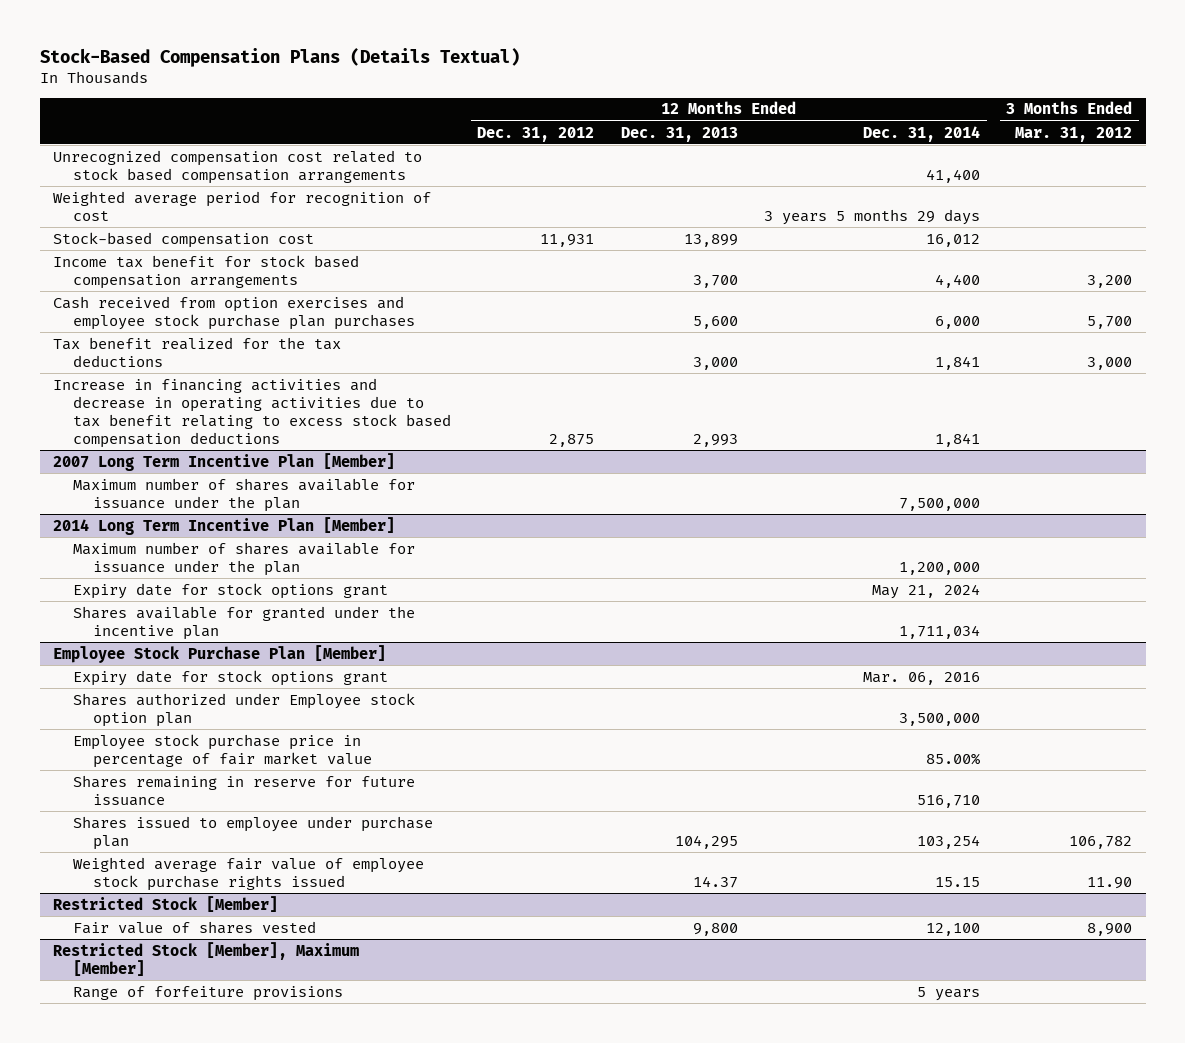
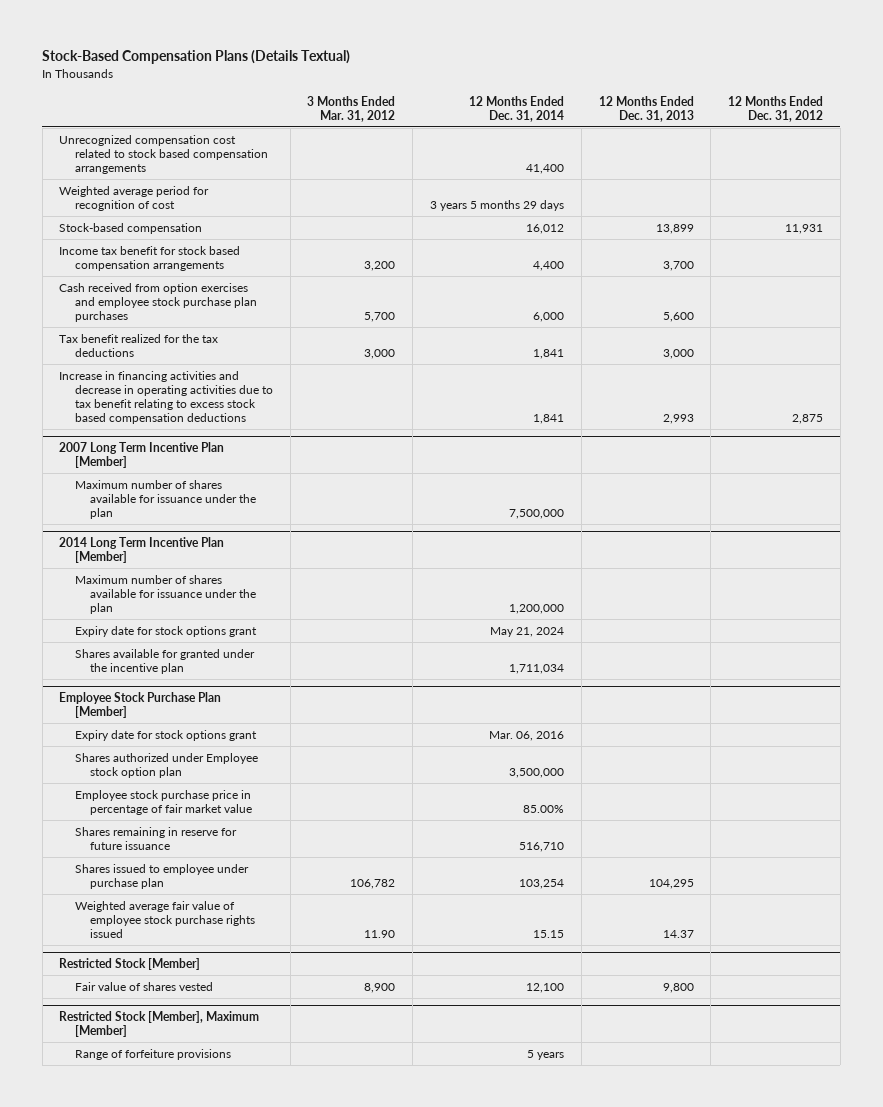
[52,231,314,248] Stock-based compensation cost -> [59,222,203,234] Stock-based compensation

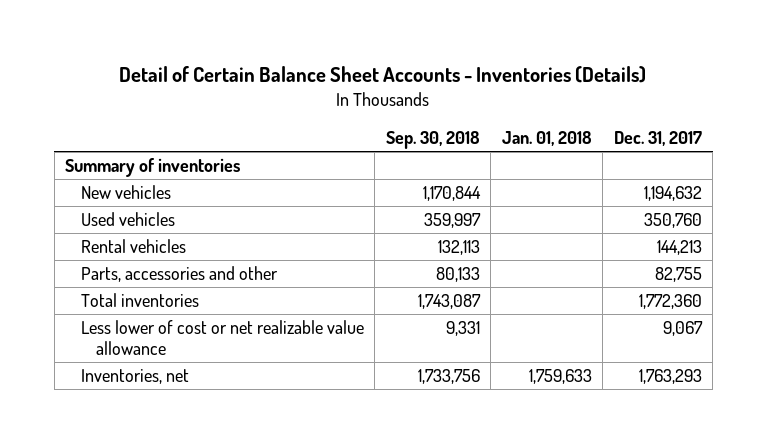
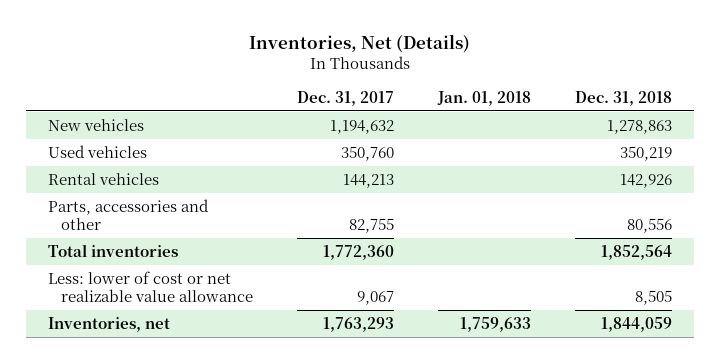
[119,66,647,84] Detail of Certain Balance Sheet Accounts - Inventories (Details) -> [249,34,471,54] Inventories, Net (Details)
[385,131,480,150] Sep. 30, 2018 -> none
none -> [575,90,673,106] Dec. 31, 2018
[65,158,241,178] Summary of inventories -> none
[80,320,364,356] Less lower of cost or net realizable value allowance -> [48,270,253,303] Less: lower of cost or net realizable value allowance

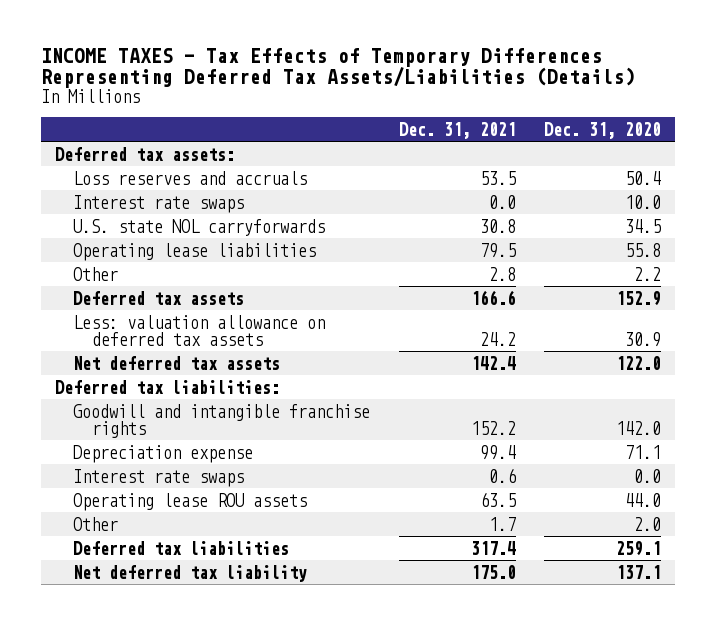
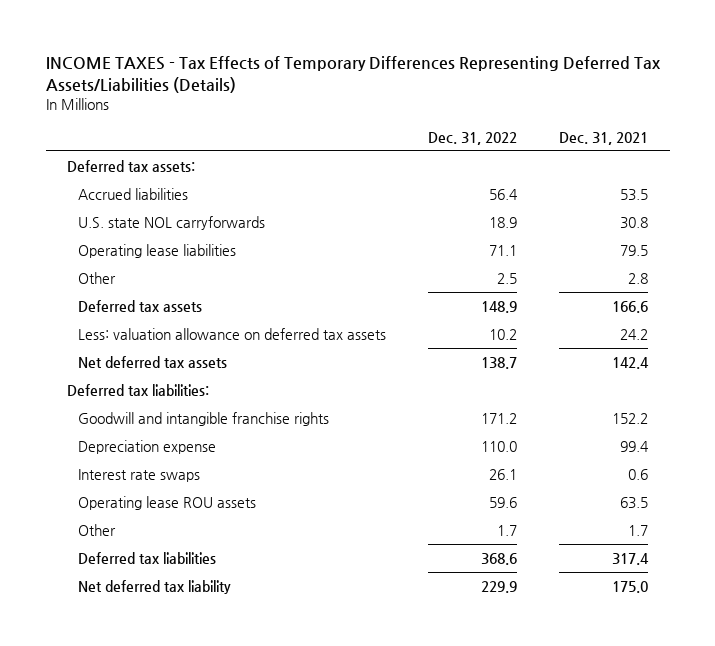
[543,121,661,139] Dec. 31, 2020 -> none
none -> [428,131,518,145] Dec. 31, 2022
[73,194,245,213] Interest rate swaps -> none
[73,170,308,185] Loss reserves and accruals -> [78,187,189,200] Accrued liabilities

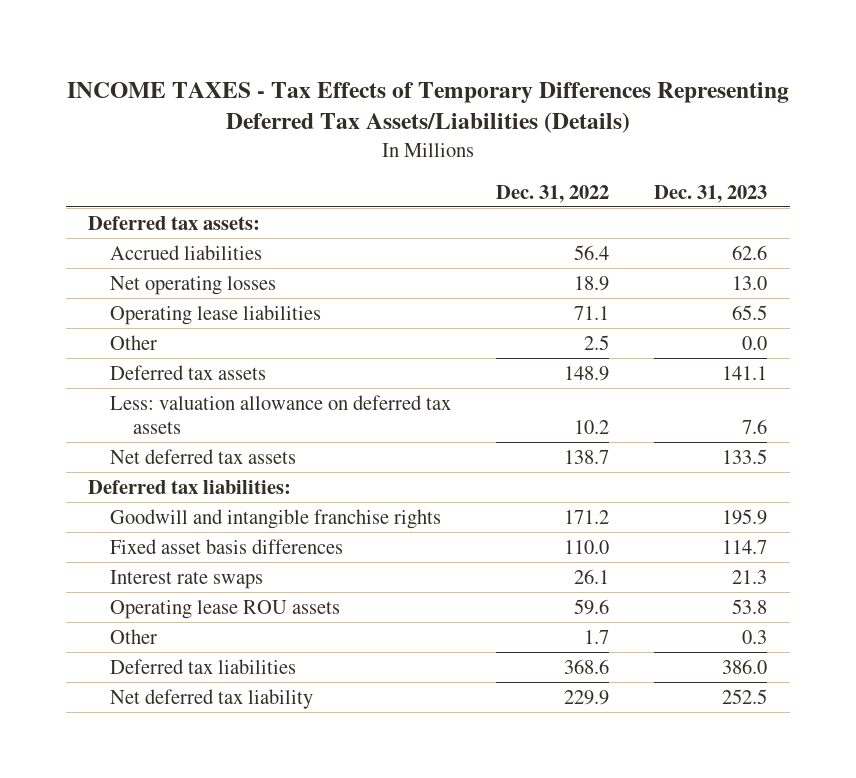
[559,131,649,145] Dec. 31, 2021 -> none
none -> [654,184,768,203] Dec. 31, 2023
[78,215,266,230] U.S. state NOL carryforwards -> [110,275,277,295] Net operating losses
[78,439,217,454] Depreciation expense -> [110,538,344,554] Fixed asset basis differences

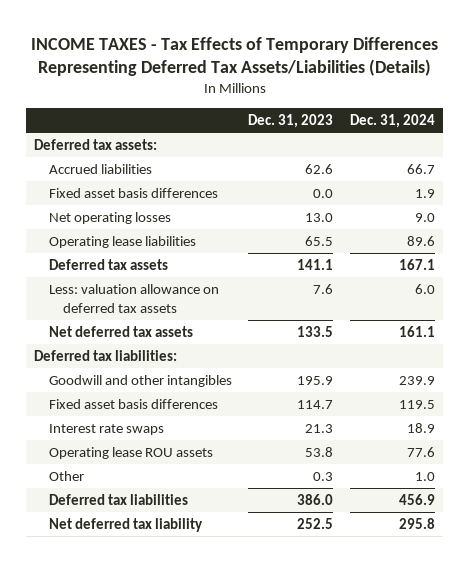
[496,184,610,203] Dec. 31, 2022 -> none
none -> [349,113,435,128] Dec. 31, 2024
none -> [48,187,218,198] Fixed asset basis differences
[110,334,158,350] Other -> none
[110,508,442,529] Goodwill and intangible franchise rights -> [48,374,232,387] Goodwill and other intangibles

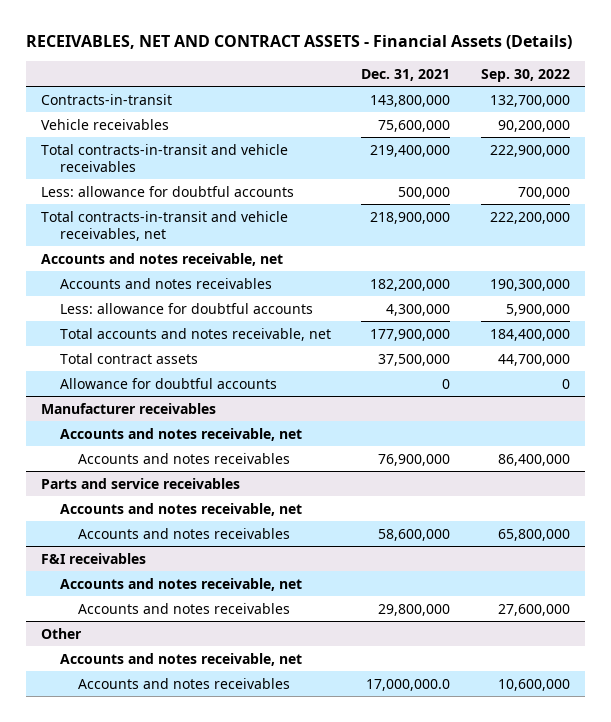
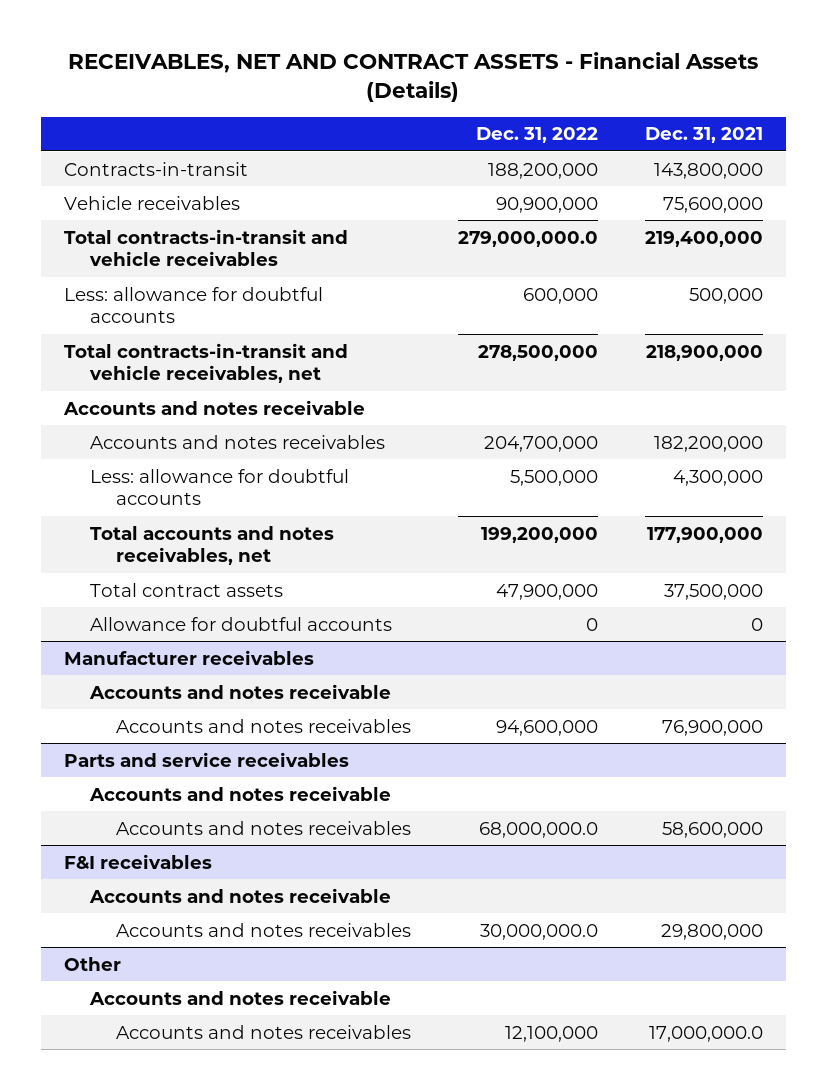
[481,68,571,82] Sep. 30, 2022 -> none
none -> [475,127,598,144] Dec. 31, 2022
[41,252,284,266] Accounts and notes receivable, net -> [63,399,366,415] Accounts and notes receivable
[59,327,331,341] Total accounts and notes receivable, net -> [89,525,334,566] Total accounts and notes receivables, net
[59,427,302,441] Accounts and notes receivable, net -> [88,683,391,699] Accounts and notes receivable
[59,502,302,516] Accounts and notes receivable, net -> [88,785,391,801] Accounts and notes receivable
[59,577,302,591] Accounts and notes receivable, net -> [88,887,391,903] Accounts and notes receivable
[59,652,302,666] Accounts and notes receivable, net -> [88,989,391,1005] Accounts and notes receivable

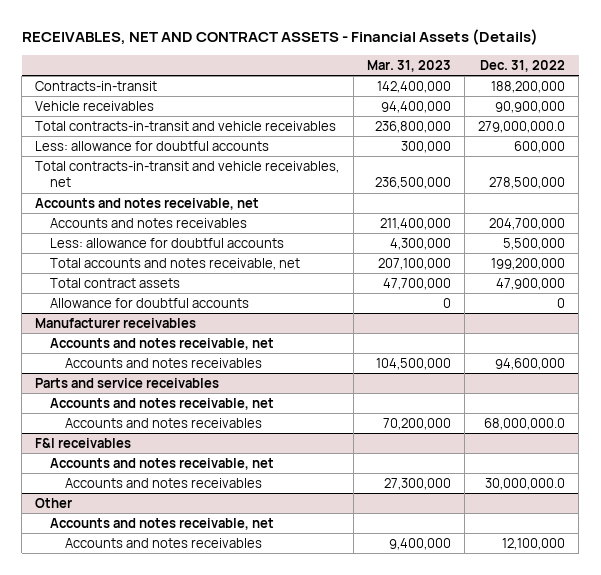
[644,127,763,144] Dec. 31, 2021 -> none
none -> [366,59,451,72] Mar. 31, 2023
[63,399,366,415] Accounts and notes receivable -> [35,197,260,210] Accounts and notes receivable, net
[89,525,334,566] Total accounts and notes receivables, net -> [50,257,301,270] Total accounts and notes receivable, net
[88,683,391,699] Accounts and notes receivable -> [50,337,275,350] Accounts and notes receivable, net
[88,785,391,801] Accounts and notes receivable -> [50,397,275,410] Accounts and notes receivable, net
[88,887,391,903] Accounts and notes receivable -> [50,457,275,470] Accounts and notes receivable, net
[88,989,391,1005] Accounts and notes receivable -> [50,517,275,530] Accounts and notes receivable, net

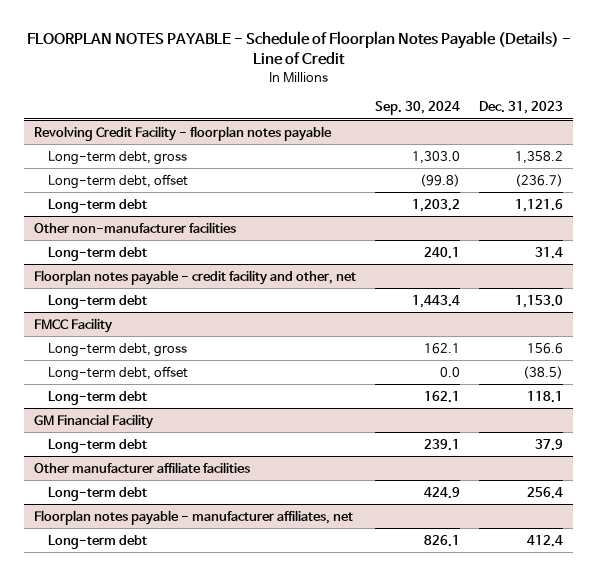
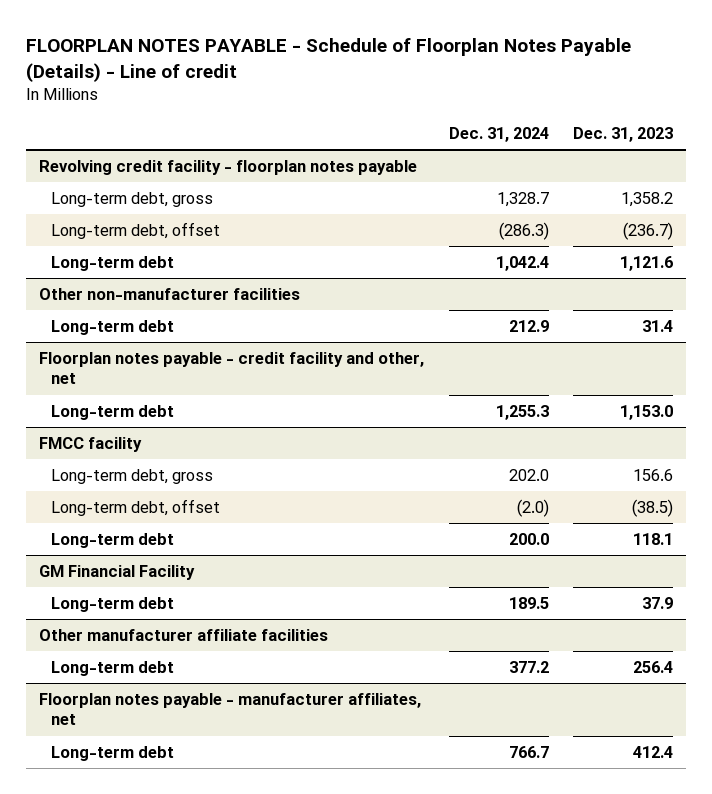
[26,31,571,66] FLOORPLAN NOTES PAYABLE - Schedule of Floorplan Notes Payable (Details) - Line of Credit -> [26,38,632,82] FLOORPLAN NOTES PAYABLE - Schedule of Floorplan Notes Payable (Details) - Line of credit
[375,101,461,116] Sep. 30, 2024 -> none
none -> [448,127,549,143] Dec. 31, 2024
[33,125,332,141] Revolving Credit Facility - floorplan notes payable -> [38,160,417,176] Revolving credit facility - floorplan notes payable
[33,317,113,333] FMCC Facility -> [38,437,142,453] FMCC facility

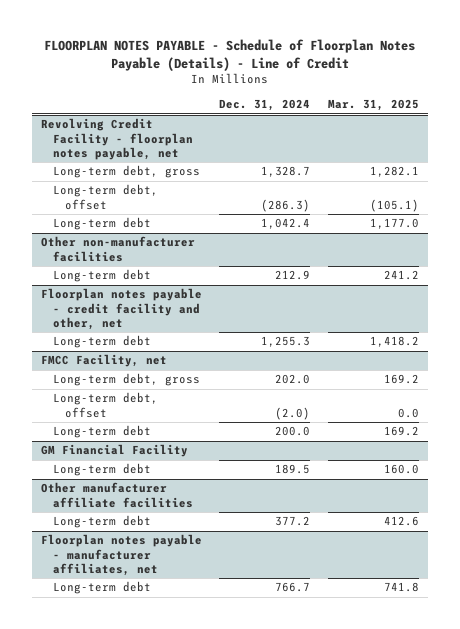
[26,38,632,82] FLOORPLAN NOTES PAYABLE - Schedule of Floorplan Notes Payable (Details) - Line of credit -> [43,38,415,71] FLOORPLAN NOTES PAYABLE - Schedule of Floorplan Notes Payable (Details) - Line of Credit
[573,127,674,143] Dec. 31, 2023 -> none
none -> [328,99,420,112] Mar. 31, 2025
[38,160,417,176] Revolving credit facility - floorplan notes payable -> [40,118,193,160] Revolving Credit Facility - floorplan notes payable, net
[38,437,142,453] FMCC facility -> [40,354,167,368] FMCC Facility, net

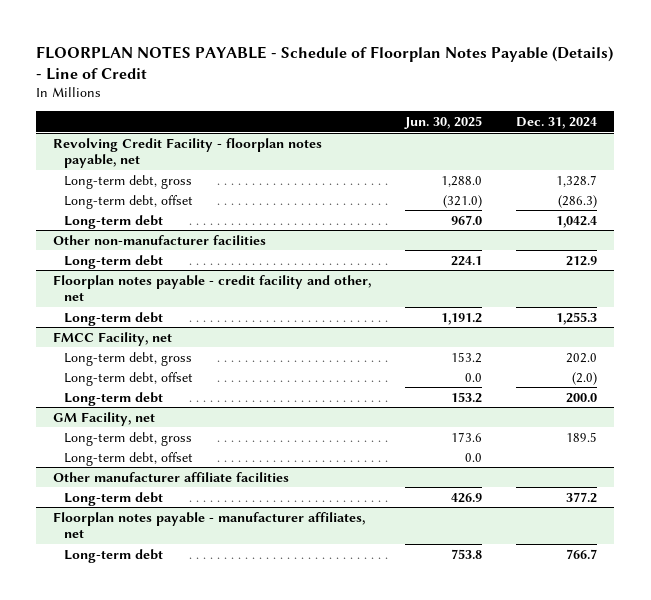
[328,99,420,112] Mar. 31, 2025 -> none
none -> [404,115,483,129] Jun. 30, 2025
[40,444,188,458] GM Financial Facility -> [53,411,156,426] GM Facility, net
[52,463,151,477] Long-term debt -> [64,431,193,446] Long-term debt, gross
none -> [64,451,194,466] Long-term debt, offset

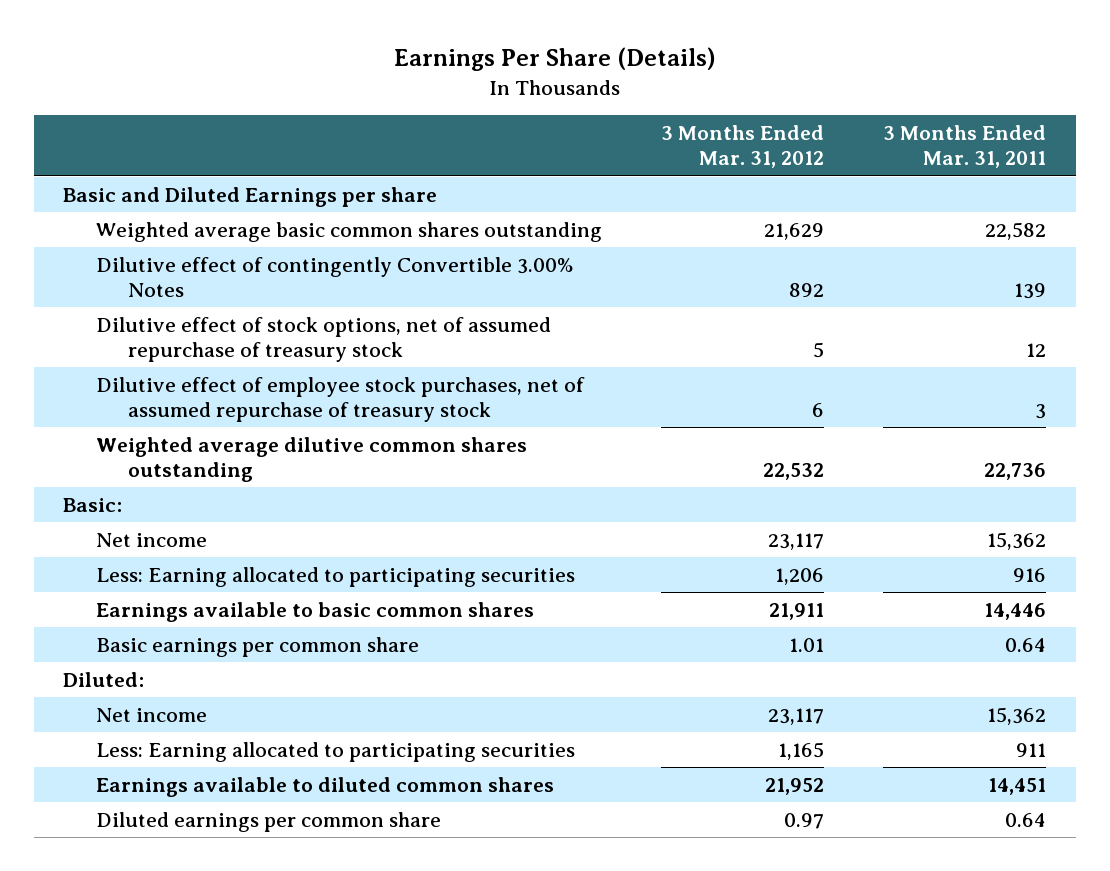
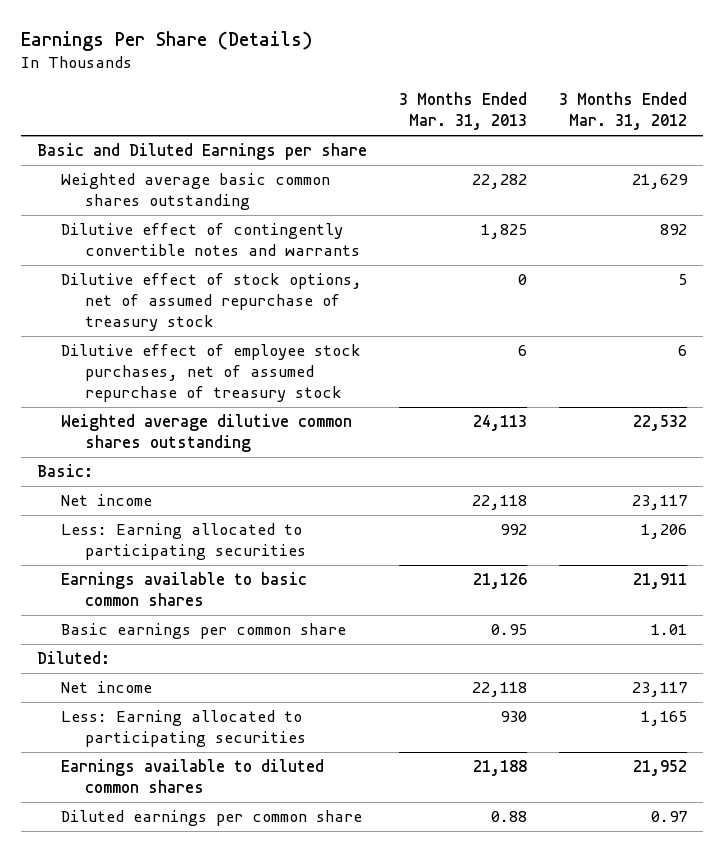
[883,124,1047,169] 3 Months Ended Mar. 31, 2011 -> none
none -> [398,92,527,130] 3 Months Ended Mar. 31, 2013
[95,256,573,298] Dilutive effect of contingently Convertible 3.00% Notes -> [61,223,361,257] Dilutive effect of contingently convertible notes and warrants

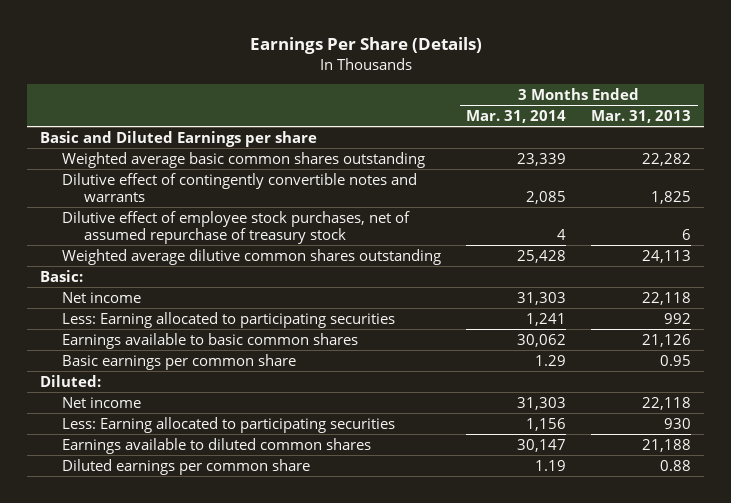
[558,92,687,130] 3 Months Ended Mar. 31, 2012 -> none
none -> [466,109,567,123] Mar. 31, 2014
[61,273,363,332] Dilutive effect of stock options, net of assumed repurchase of treasury stock -> none

